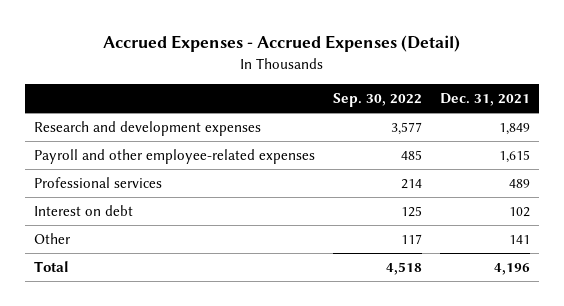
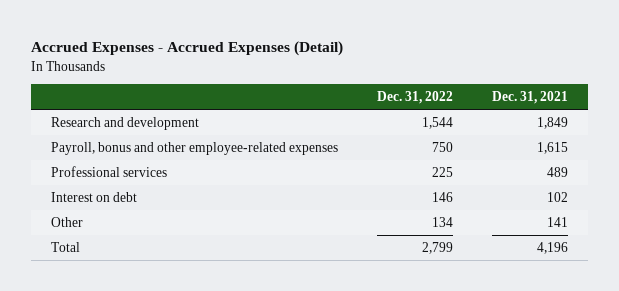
[332,93,422,108] Sep. 30, 2022 -> none
none -> [376,91,453,105] Dec. 31, 2022
[33,121,261,137] Research and development expenses -> [50,116,199,130] Research and development
[33,149,315,165] Payroll and other employee-related expenses -> [50,141,338,155] Payroll, bonus and other employee-related expenses

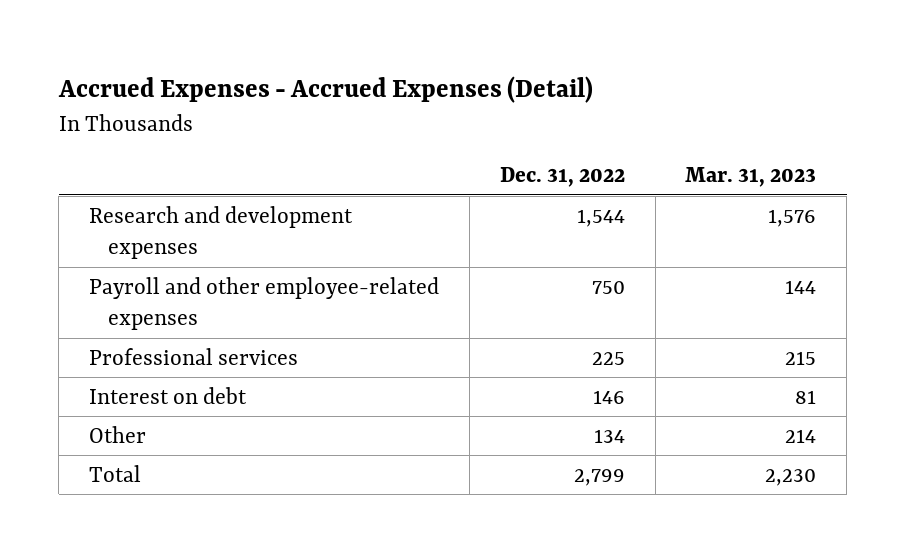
[492,91,569,105] Dec. 31, 2021 -> none
none -> [685,167,817,188] Mar. 31, 2023
[50,116,199,130] Research and development -> [89,205,354,260] Research and development expenses
[50,141,338,155] Payroll, bonus and other employee-related expenses -> [89,276,440,331] Payroll and other employee-related expenses

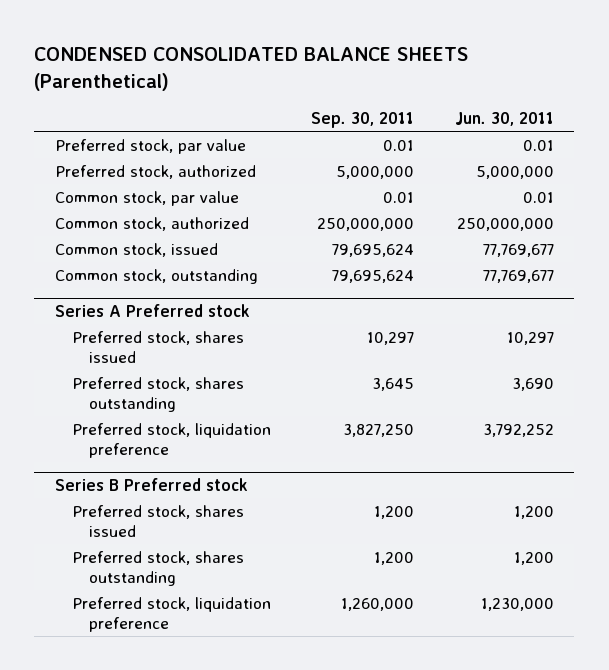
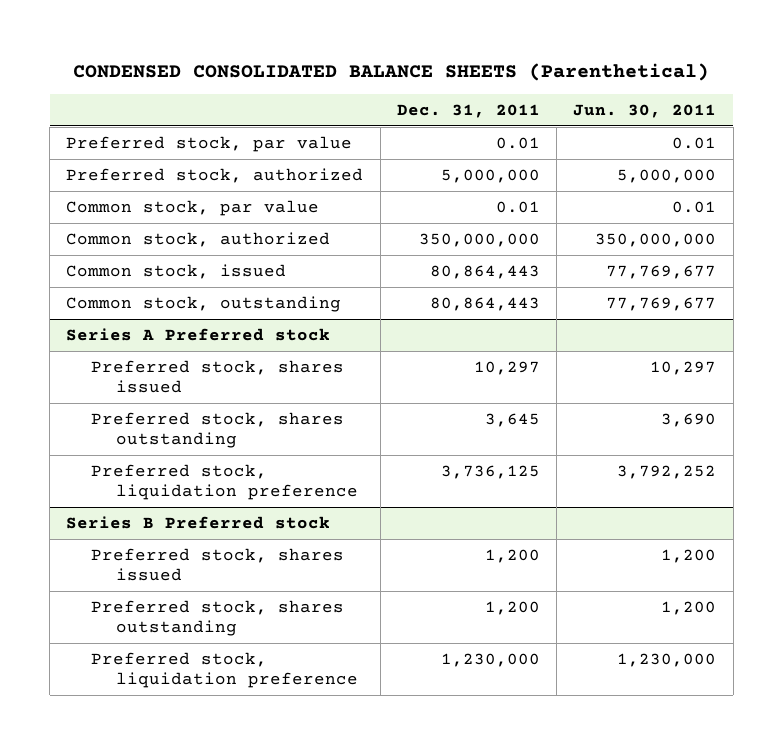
[311,112,415,129] Sep. 30, 2011 -> none
none -> [396,104,540,119] Dec. 31, 2011
[456,217,554,231] 250,000,000 -> [595,232,717,247] 350,000,000

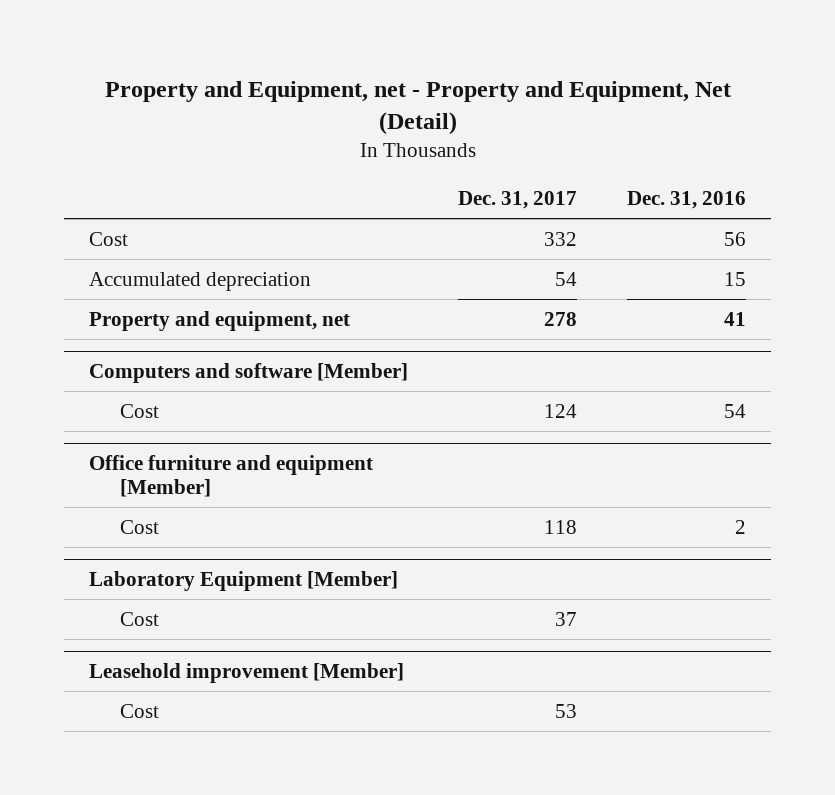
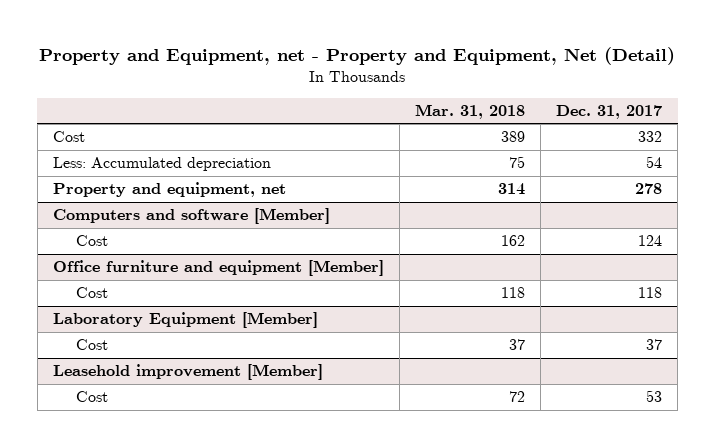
[627,191,747,210] Dec. 31, 2016 -> none
none -> [414,103,525,119] Mar. 31, 2018
[89,271,312,291] Accumulated depreciation -> [52,157,271,172] Less: Accumulated depreciation

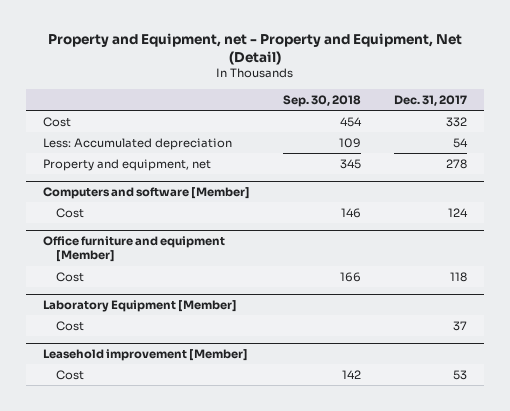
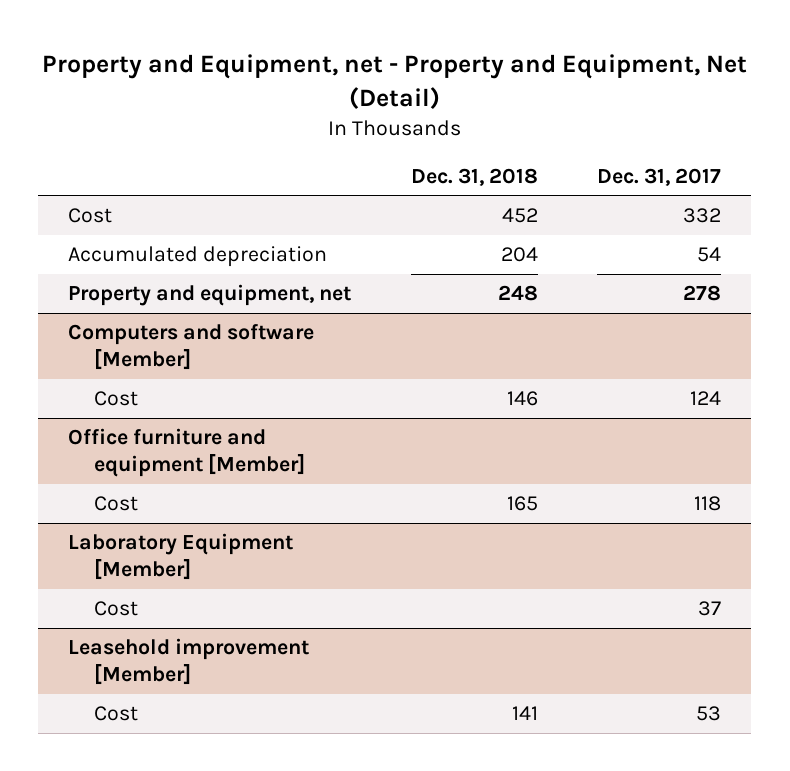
[282,94,361,107] Sep. 30, 2018 -> none
none -> [410,167,538,186] Dec. 31, 2018
[42,137,232,150] Less: Accumulated depreciation -> [68,246,328,268] Accumulated depreciation

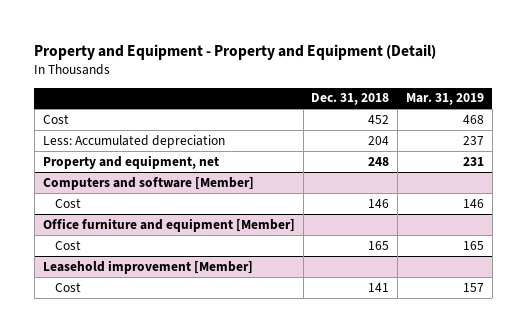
[41,54,747,109] Property and Equipment, net - Property and Equipment, Net (Detail) -> [34,43,437,60] Property and Equipment - Property and Equipment (Detail)
[597,167,722,186] Dec. 31, 2017 -> none
none -> [405,93,484,106] Mar. 31, 2019
[68,246,328,268] Accumulated depreciation -> [42,134,225,148] Less: Accumulated depreciation
[68,533,294,581] Laboratory Equipment [Member] -> none
[94,601,139,617] Cost -> none

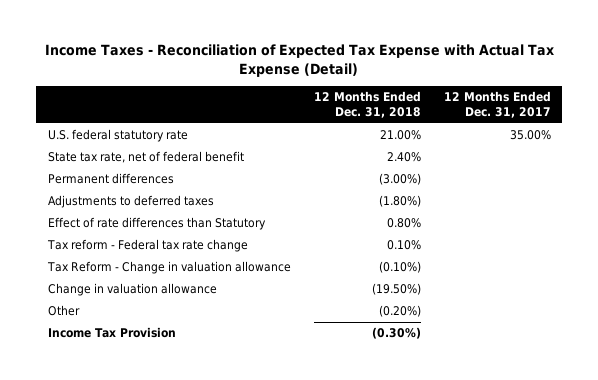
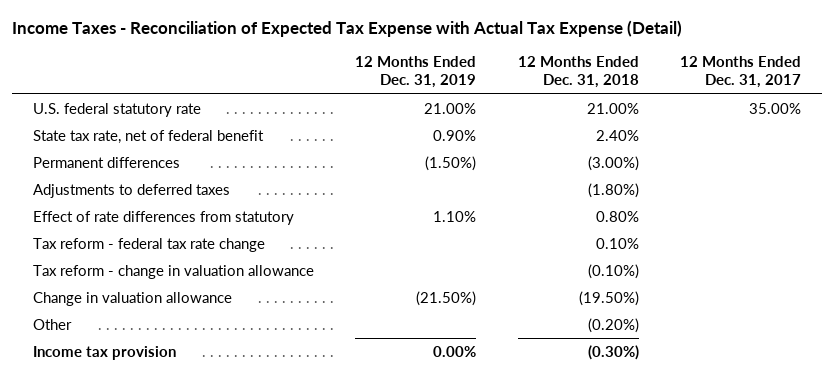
none -> [355,56,477,89] 12 Months Ended Dec. 31, 2019
[47,217,266,231] Effect of rate differences than Statutory -> [32,210,294,225] Effect of rate differences from statutory
[46,239,248,253] Tax reform - Federal tax rate change -> [32,237,265,252] Tax reform - federal tax rate change
[46,261,291,275] Tax Reform - Change in valuation allowance -> [32,264,314,279] Tax reform - change in valuation allowance
[47,327,176,339] Income Tax Provision -> [32,345,176,360] Income tax provision

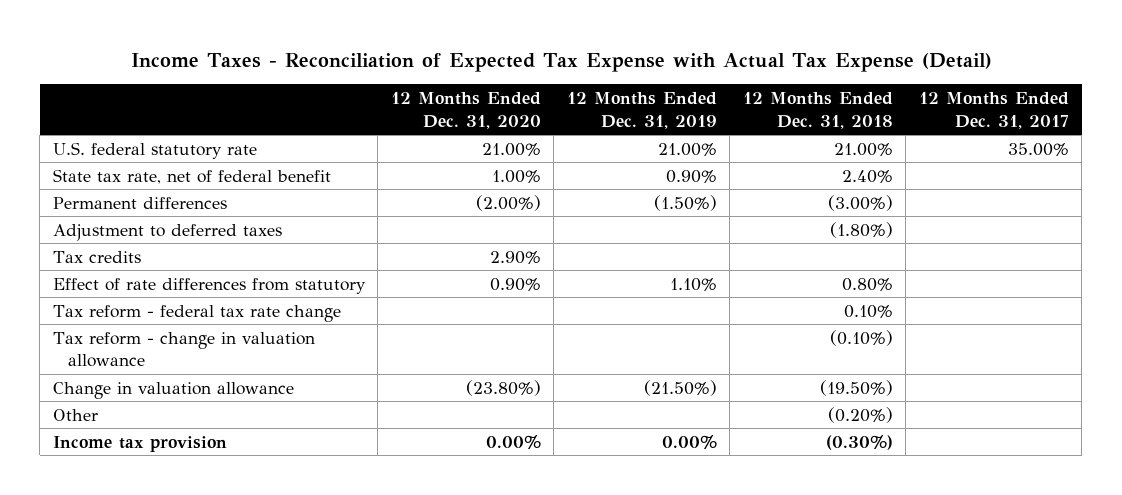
none -> [390,92,541,129] 12 Months Ended Dec. 31, 2020
[32,183,230,198] Adjustments to deferred taxes -> [52,223,282,241] Adjustment to deferred taxes
none -> [52,250,141,263] Tax credits

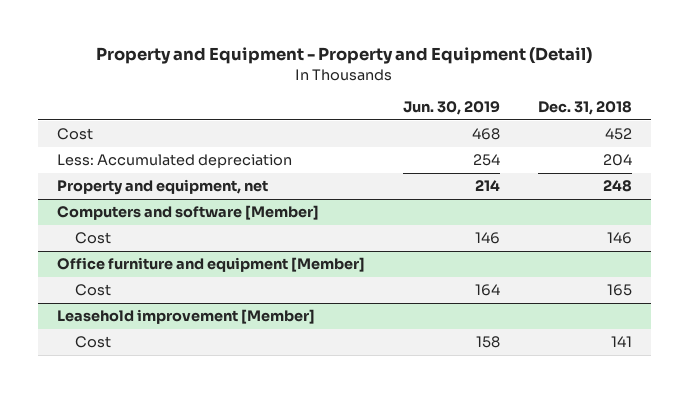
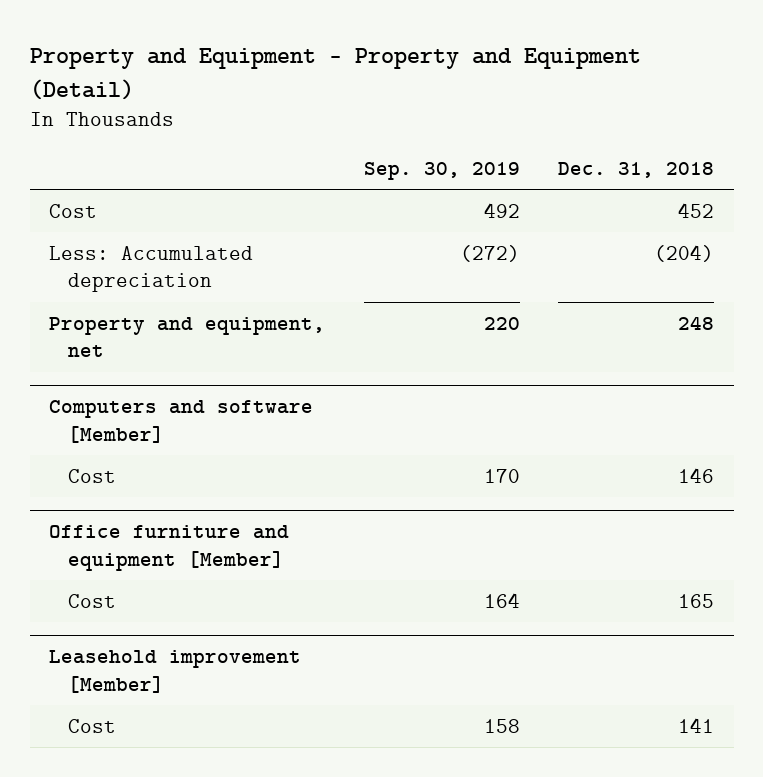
[402,101,500,116] Jun. 30, 2019 -> none
none -> [363,161,520,180] Sep. 30, 2019
[602,153,632,166] 204 -> [654,244,715,262] (204)

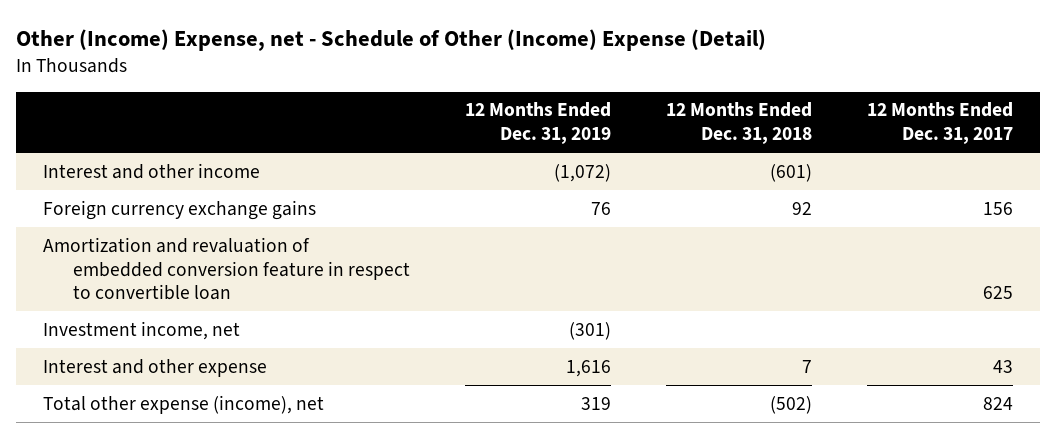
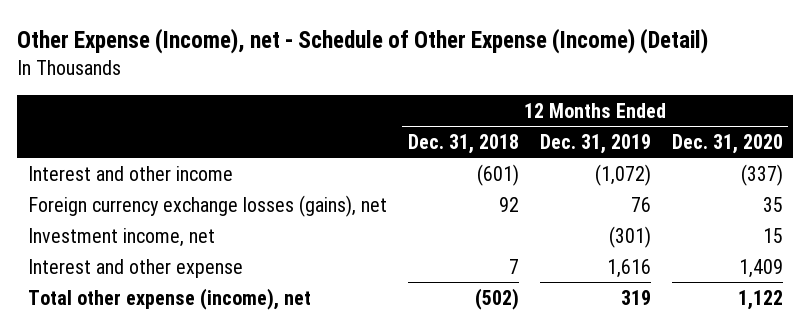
[15,28,766,51] Other (Income) Expense, net - Schedule of Other (Income) Expense (Detail) -> [17,28,709,55] Other Expense (Income), net - Schedule of Other Expense (Income) (Detail)
[866,102,1013,145] 12 Months Ended Dec. 31, 2017 -> none
none -> [671,133,783,154] Dec. 31, 2020
[43,236,410,301] Amortization and revaluation of embedded conversion feature in respect to convertible loan -> none
[43,199,317,220] Foreign currency exchange gains -> [27,194,387,217] Foreign currency exchange losses (gains), net

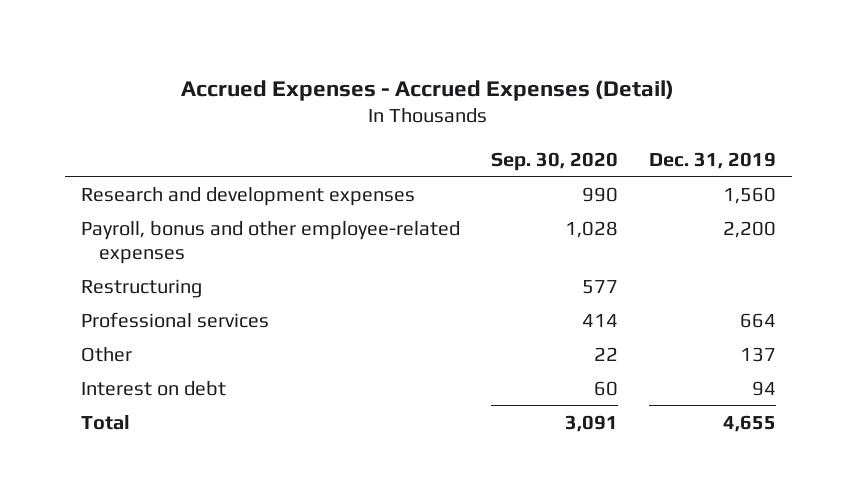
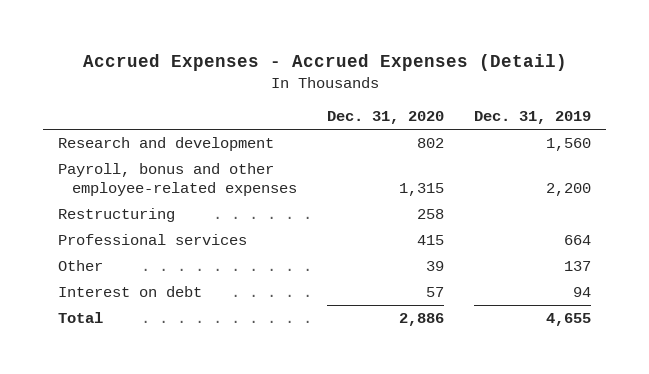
[490,151,618,171] Sep. 30, 2020 -> none
none -> [327,111,445,125] Dec. 31, 2020
[80,186,415,206] Research and development expenses -> [58,137,275,152] Research and development

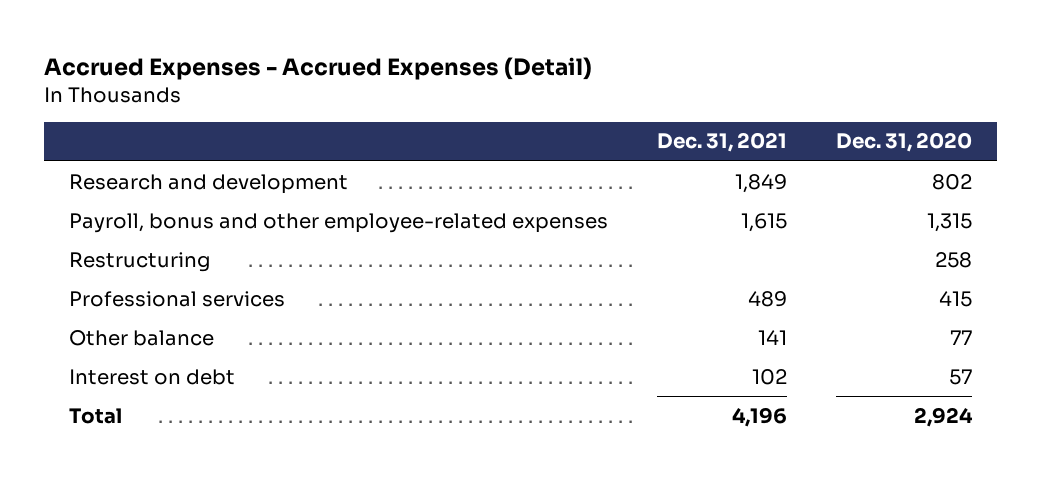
[474,111,592,125] Dec. 31, 2019 -> none
none -> [657,132,788,153] Dec. 31, 2021
[58,260,104,272] Other -> [69,329,215,346] Other balance
[426,261,445,272] 39 -> [950,329,973,345] 77
[399,313,445,327] 2,886 -> [914,406,974,427] 2,924

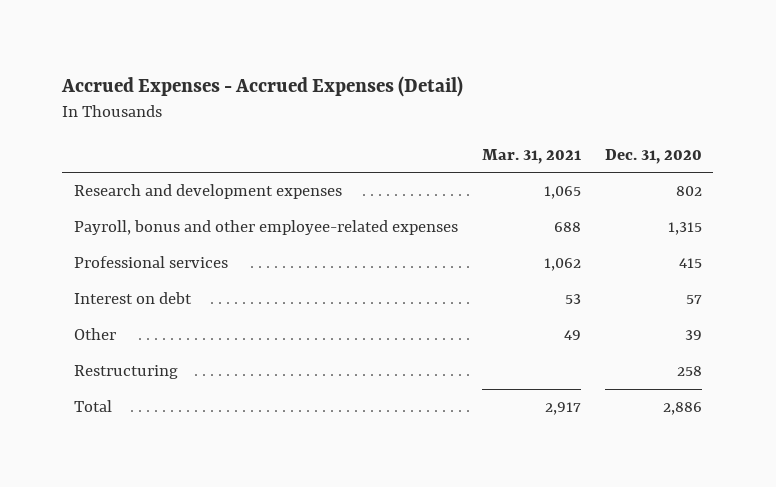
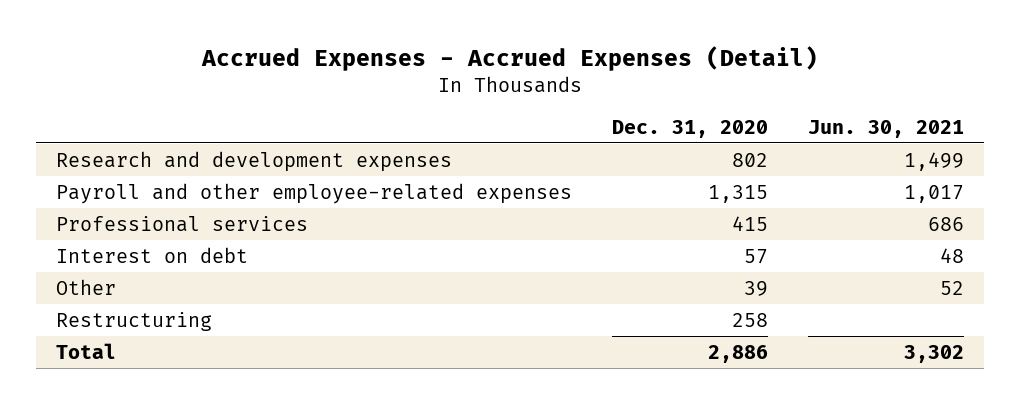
[481,148,581,164] Mar. 31, 2021 -> none
none -> [807,119,964,138] Jun. 30, 2021
[74,220,459,236] Payroll, bonus and other employee-related expenses -> [55,182,572,204] Payroll and other employee-related expenses

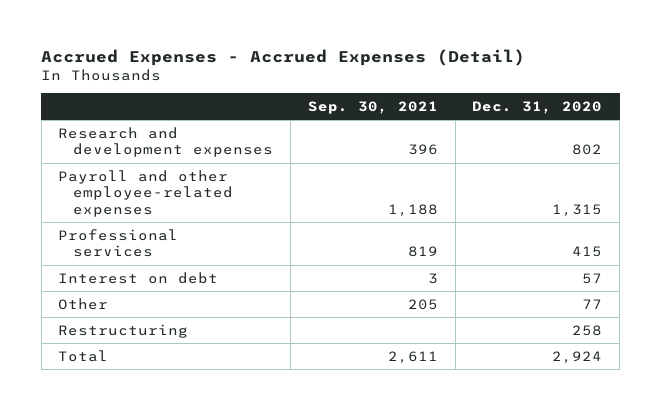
[807,119,964,138] Jun. 30, 2021 -> none
none -> [307,100,438,114] Sep. 30, 2021
[743,280,768,296] 39 -> [582,298,603,309] 77
[707,344,768,363] 2,886 -> [552,350,603,364] 2,924

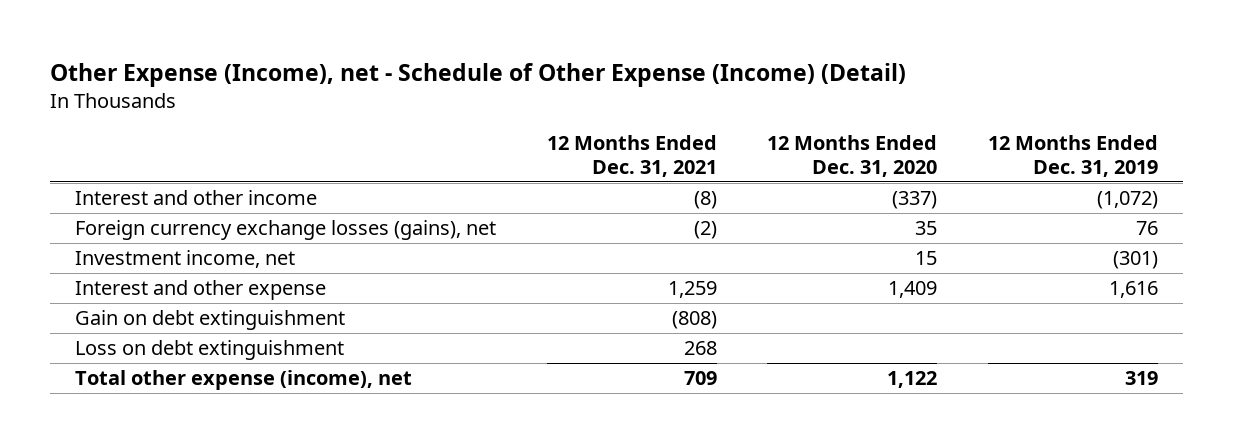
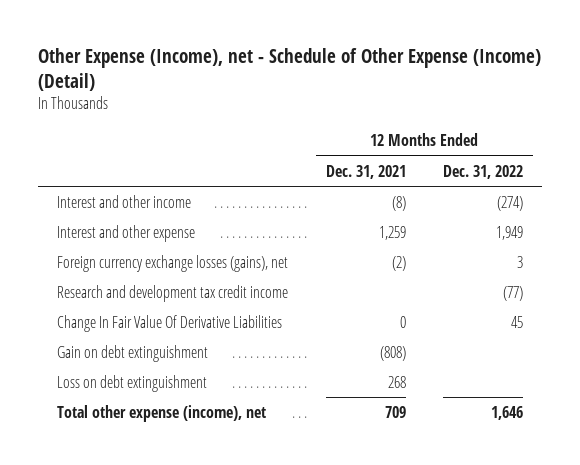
[767,135,938,177] 12 Months Ended Dec. 31, 2020 -> none
[988,135,1159,177] 12 Months Ended Dec. 31, 2019 -> none
none -> [443,164,524,179] Dec. 31, 2022
[75,250,296,269] Investment income, net -> none
[75,220,497,241] Foreign currency exchange losses (gains), net -> [56,254,288,272] Foreign currency exchange losses (gains), net
none -> [56,284,288,302] Research and development tax credit income
none -> [56,314,282,332] Change In Fair Value Of Derivative Liabilities

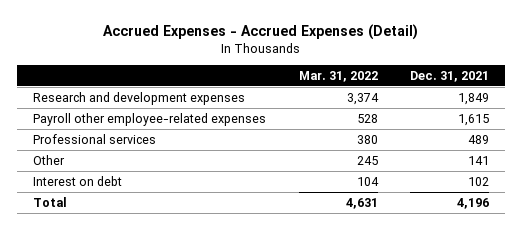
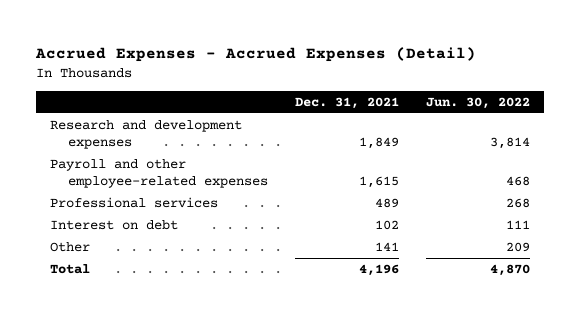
[298,70,378,82] Mar. 31, 2022 -> none
none -> [426,96,531,109] Jun. 30, 2022
[33,112,267,126] Payroll other employee-related expenses -> [49,158,269,189] Payroll and other employee-related expenses
[33,154,66,165] Other -> [49,241,90,252] Other

